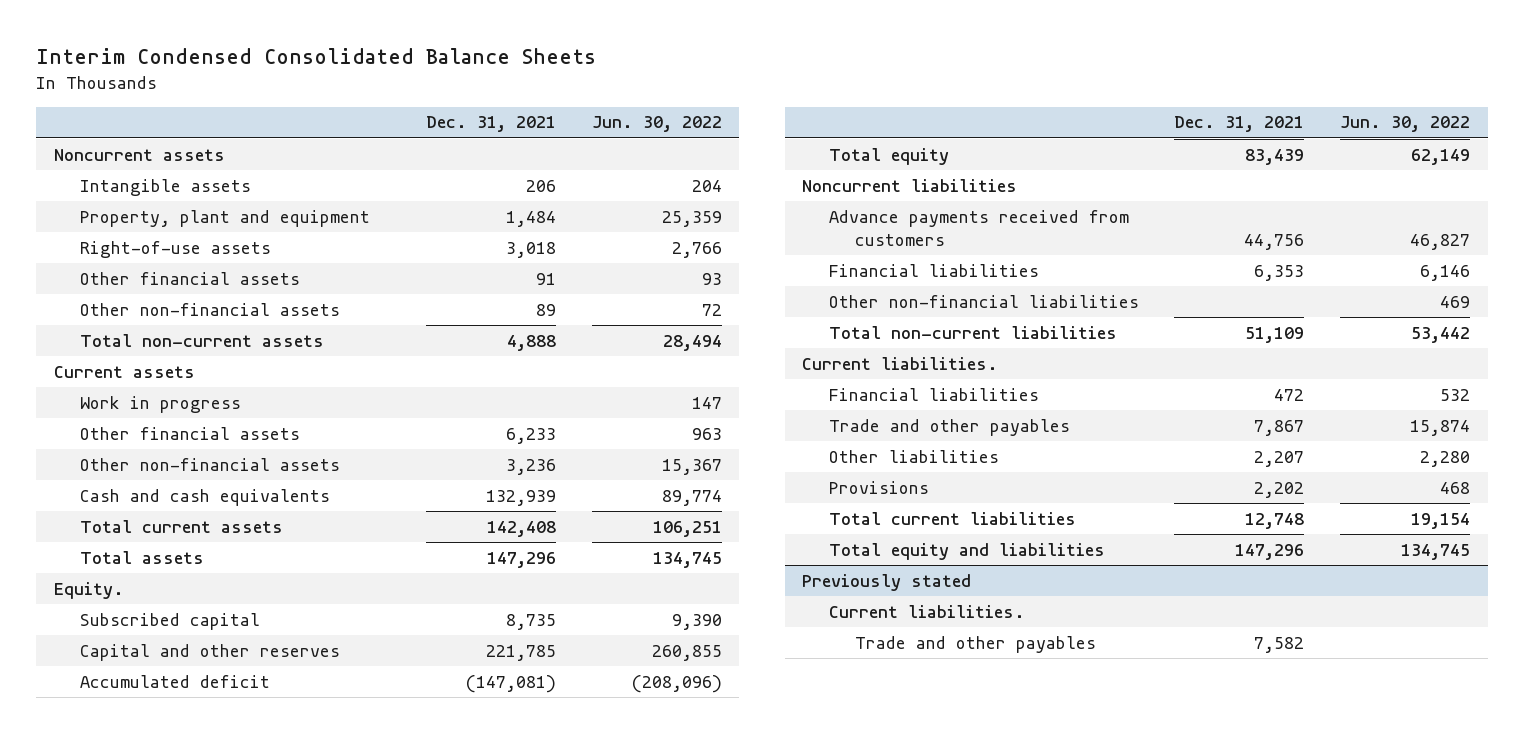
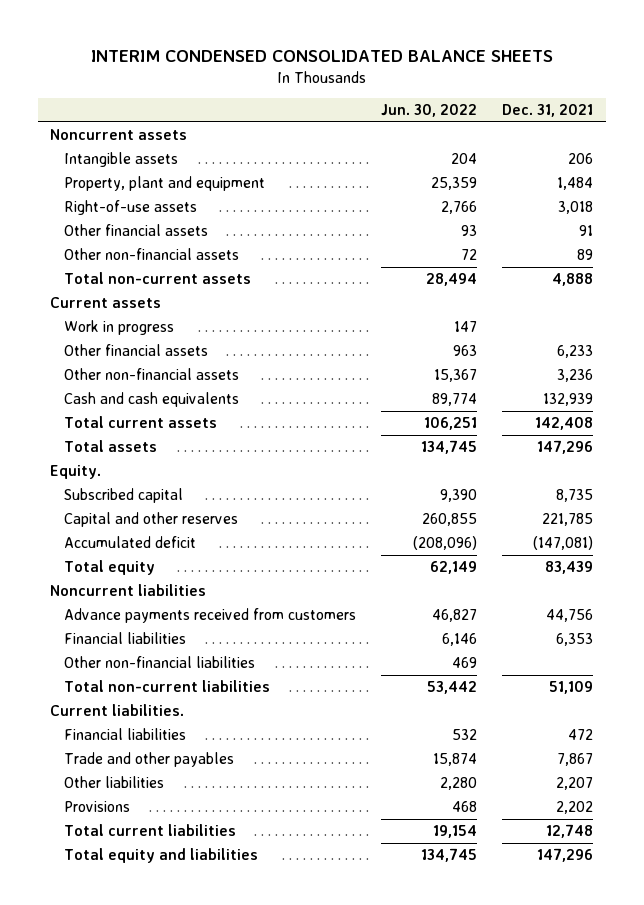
[36,48,597,65] Interim Condensed Consolidated Balance Sheets -> [90,49,553,62] INTERIM CONDENSED CONSOLIDATED BALANCE SHEETS
[802,573,972,591] Previously stated -> none
[828,604,1025,618] Current liabilities. -> none
[855,635,1097,653] Trade and other payables -> none

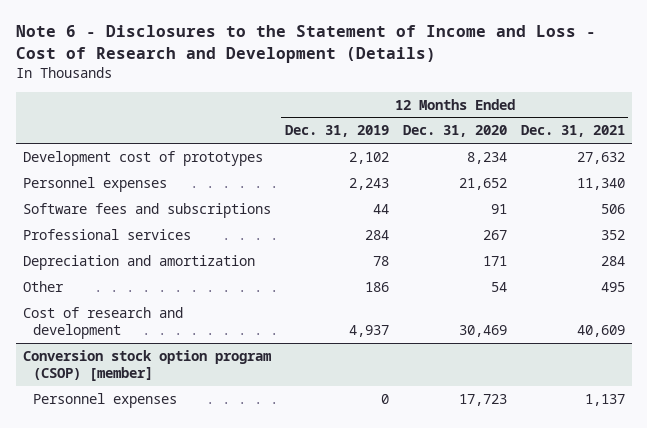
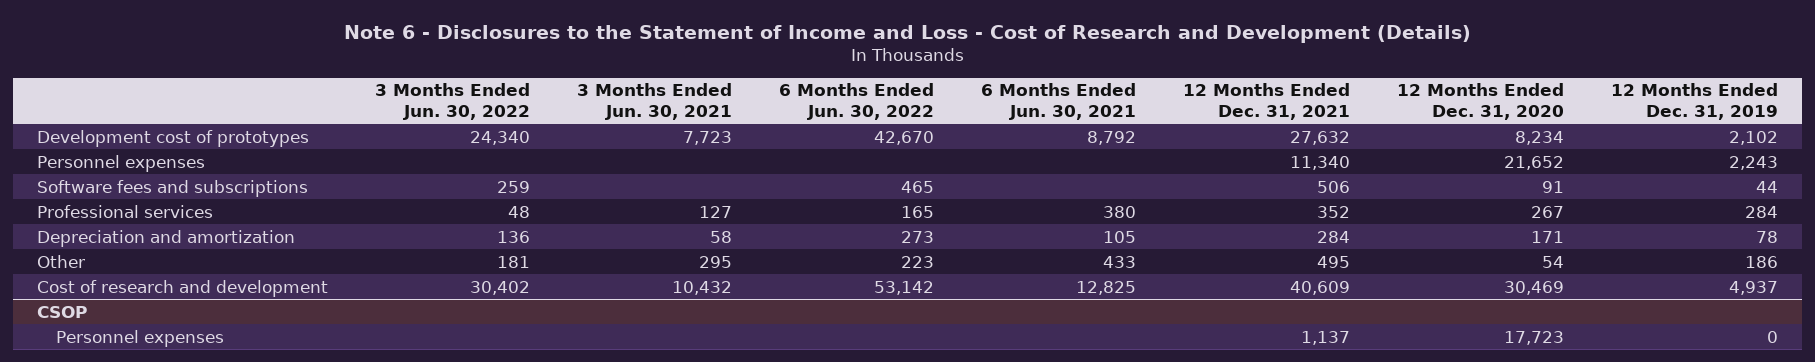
none -> [374,83,530,120] 3 Months Ended Jun. 30, 2022
none -> [576,83,732,120] 3 Months Ended Jun. 30, 2021
none -> [779,83,935,120] 6 Months Ended Jun. 30, 2022
none -> [981,83,1137,120] 6 Months Ended Jun. 30, 2021
[22,349,271,382] Conversion stock option program (CSOP) [member] -> [36,305,87,318] CSOP

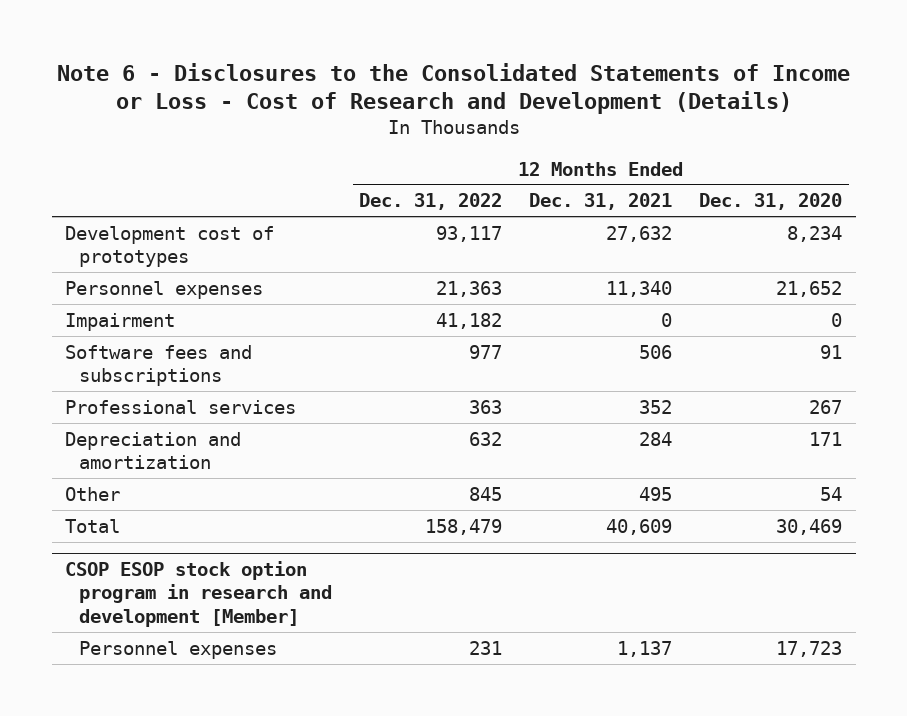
[343,24,1471,43] Note 6 - Disclosures to the Statement of Income and Loss - Cost of Research and Development (Details) -> [56,62,850,115] Note 6 - Disclosures to the Consolidated Statements of Income or Loss - Cost of Research and Development (Details)
[374,83,530,120] 3 Months Ended Jun. 30, 2022 -> none
[576,83,732,120] 3 Months Ended Jun. 30, 2021 -> none
[779,83,935,120] 6 Months Ended Jun. 30, 2022 -> none
[981,83,1137,120] 6 Months Ended Jun. 30, 2021 -> none
[1611,83,1779,120] 12 Months Ended Dec. 31, 2019 -> none
none -> [359,193,503,211] Dec. 31, 2022
none -> [65,312,176,331] Impairment
[36,305,87,318] CSOP -> none
[36,279,328,297] Cost of research and development -> [65,518,121,533] Total
none -> [65,561,333,627] CSOP ESOP stock option program in research and development [Member]

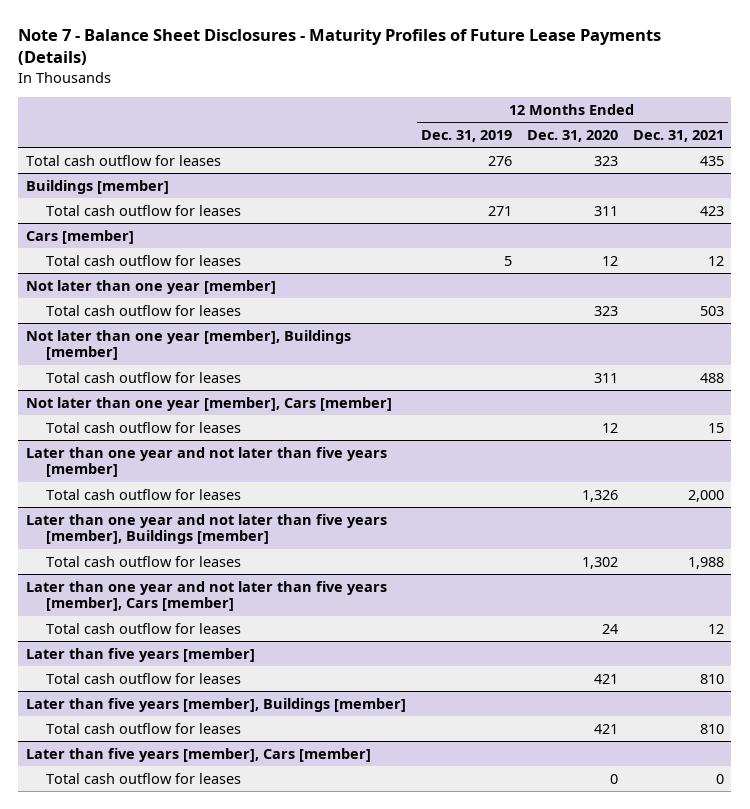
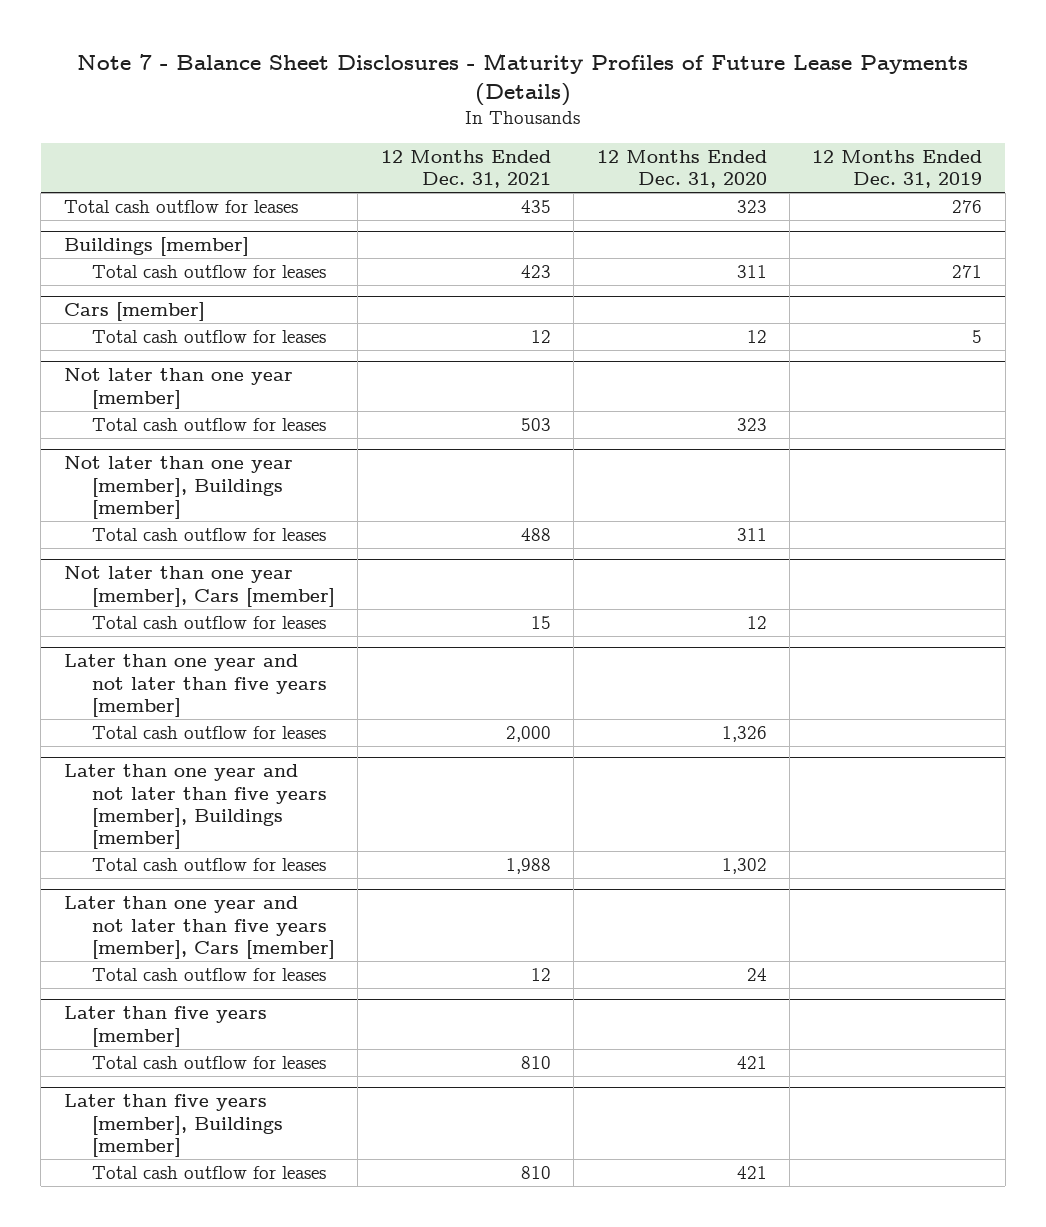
[25,747,371,762] Later than five years [member], Cars [member] -> none
[45,772,241,784] Total cash outflow for leases -> none

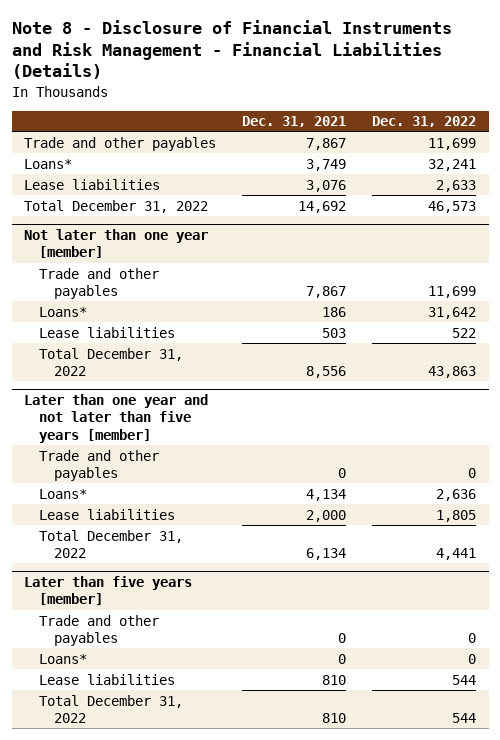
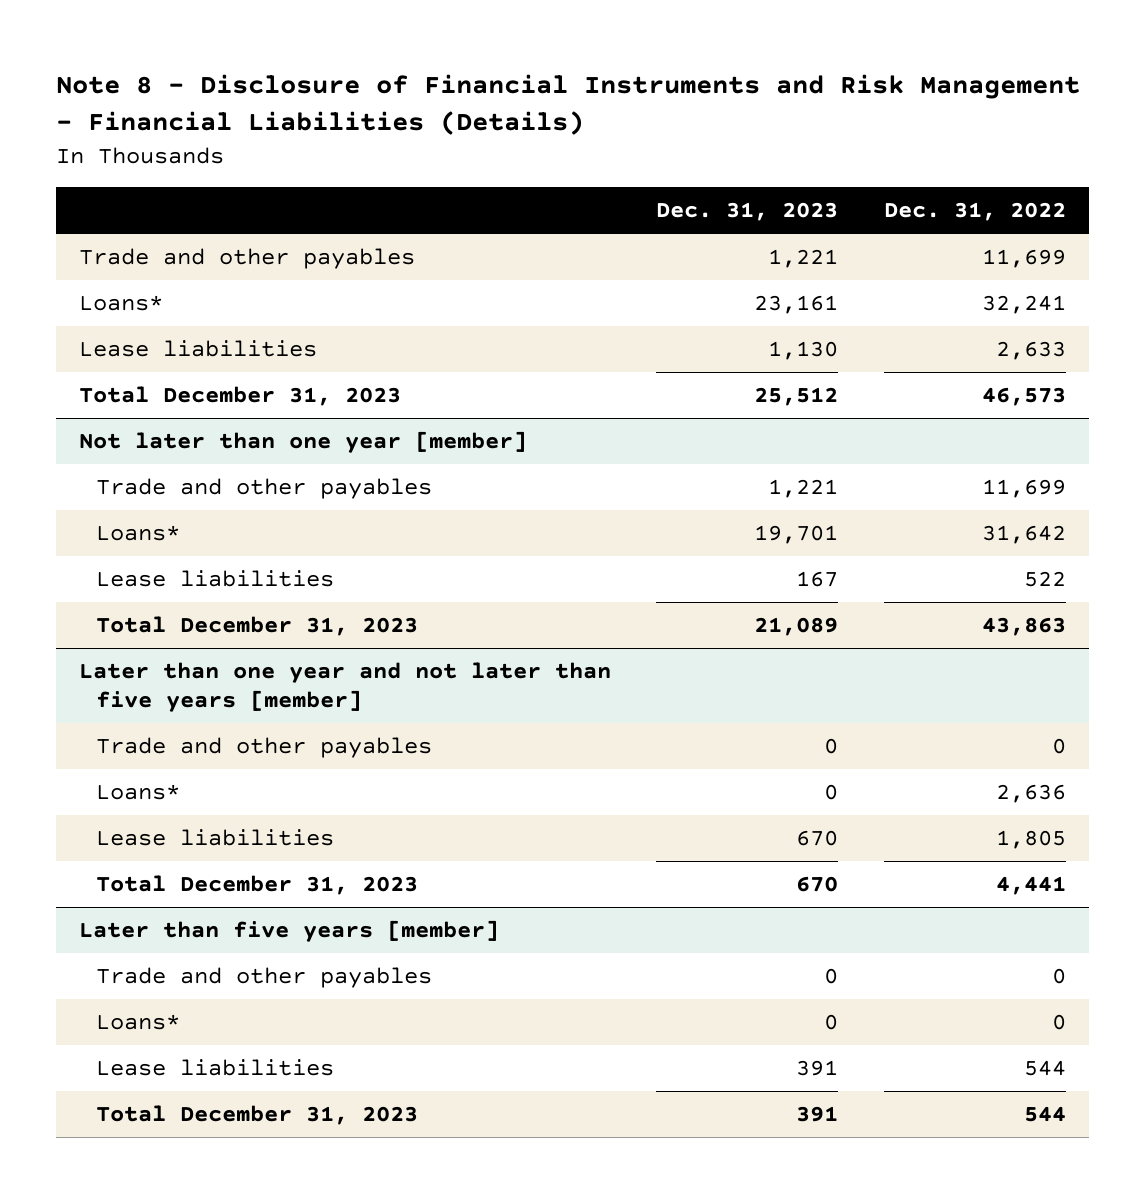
[242,116,347,128] Dec. 31, 2021 -> none
none -> [656,202,839,222] Dec. 31, 2023
[24,199,209,213] Total December 31, 2022 -> [78,386,401,407] Total December 31, 2023
[39,347,184,376] Total December 31, 2022 -> [96,616,419,637] Total December 31, 2023
[39,529,184,558] Total December 31, 2022 -> [96,875,419,896] Total December 31, 2023
[39,694,184,723] Total December 31, 2022 -> [96,1105,419,1126] Total December 31, 2023

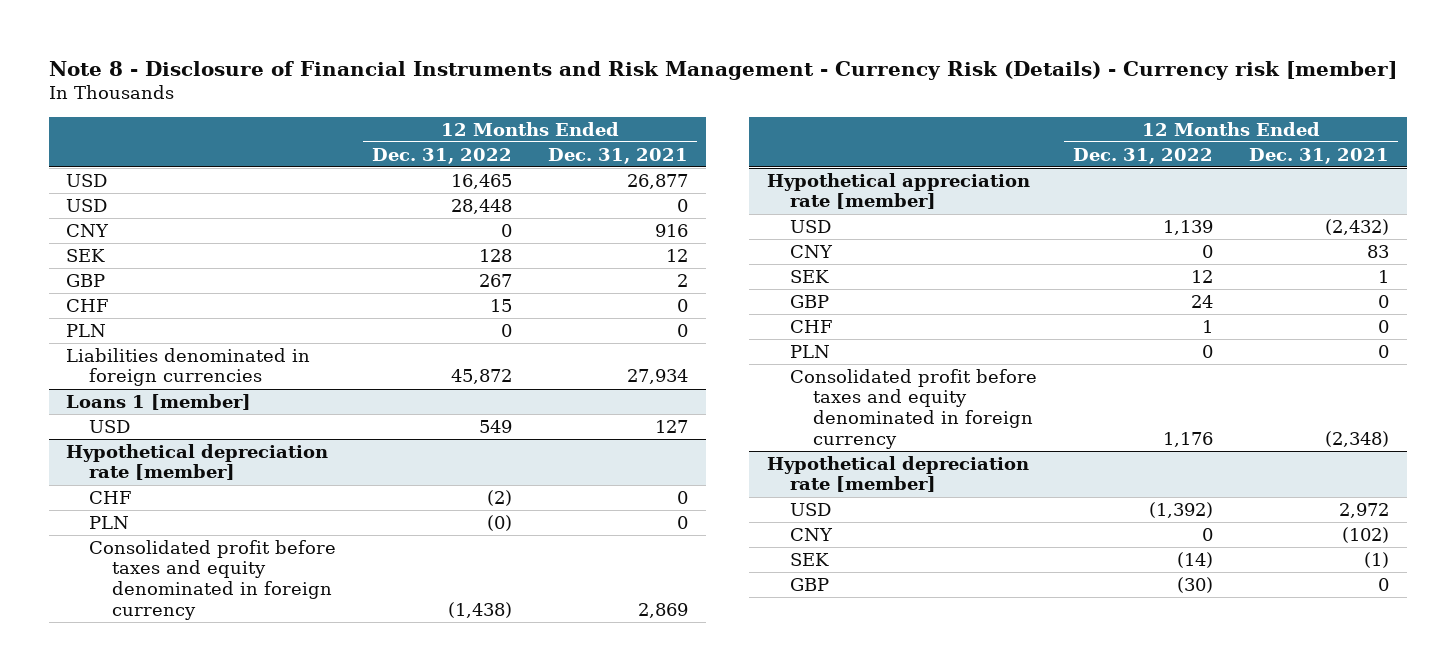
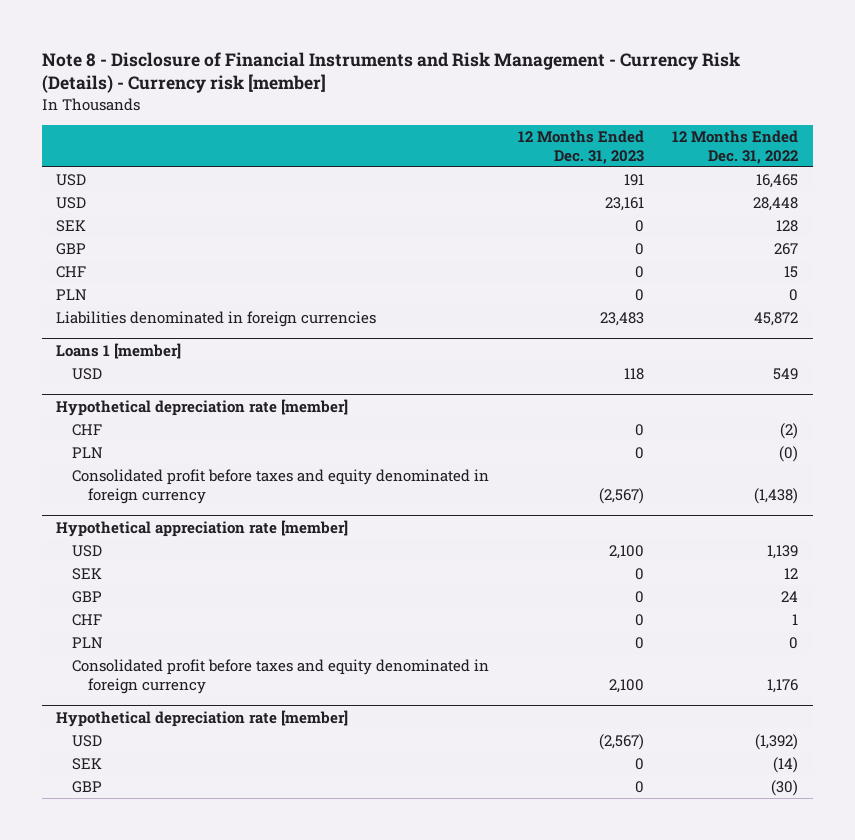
[547,147,688,164] Dec. 31, 2021 -> none
none -> [517,129,644,164] 12 Months Ended Dec. 31, 2023
[66,223,110,237] CNY -> none
[790,244,834,258] CNY -> none
[790,527,834,541] CNY -> none

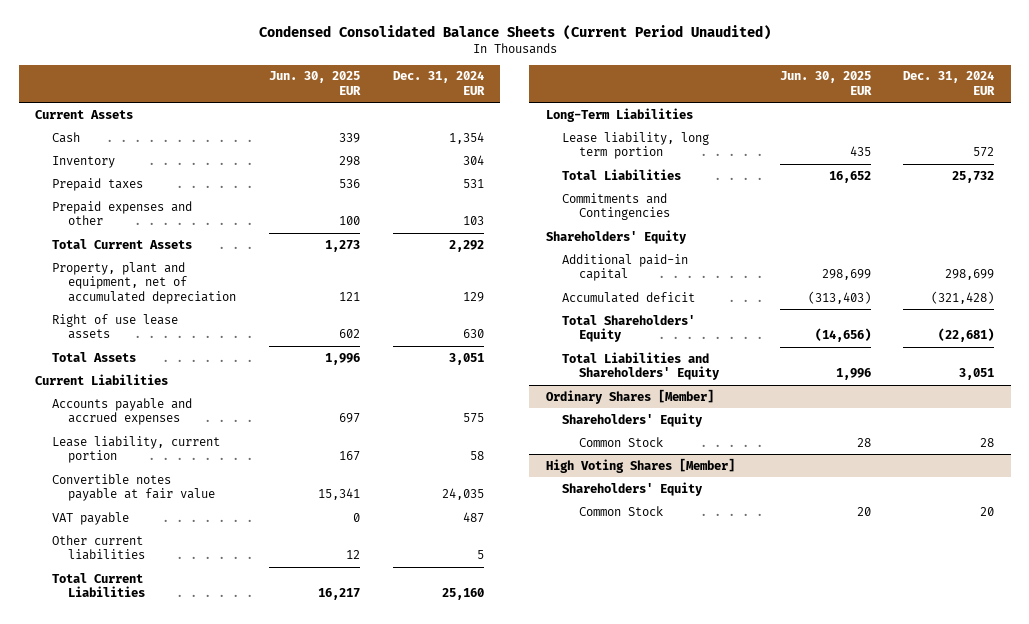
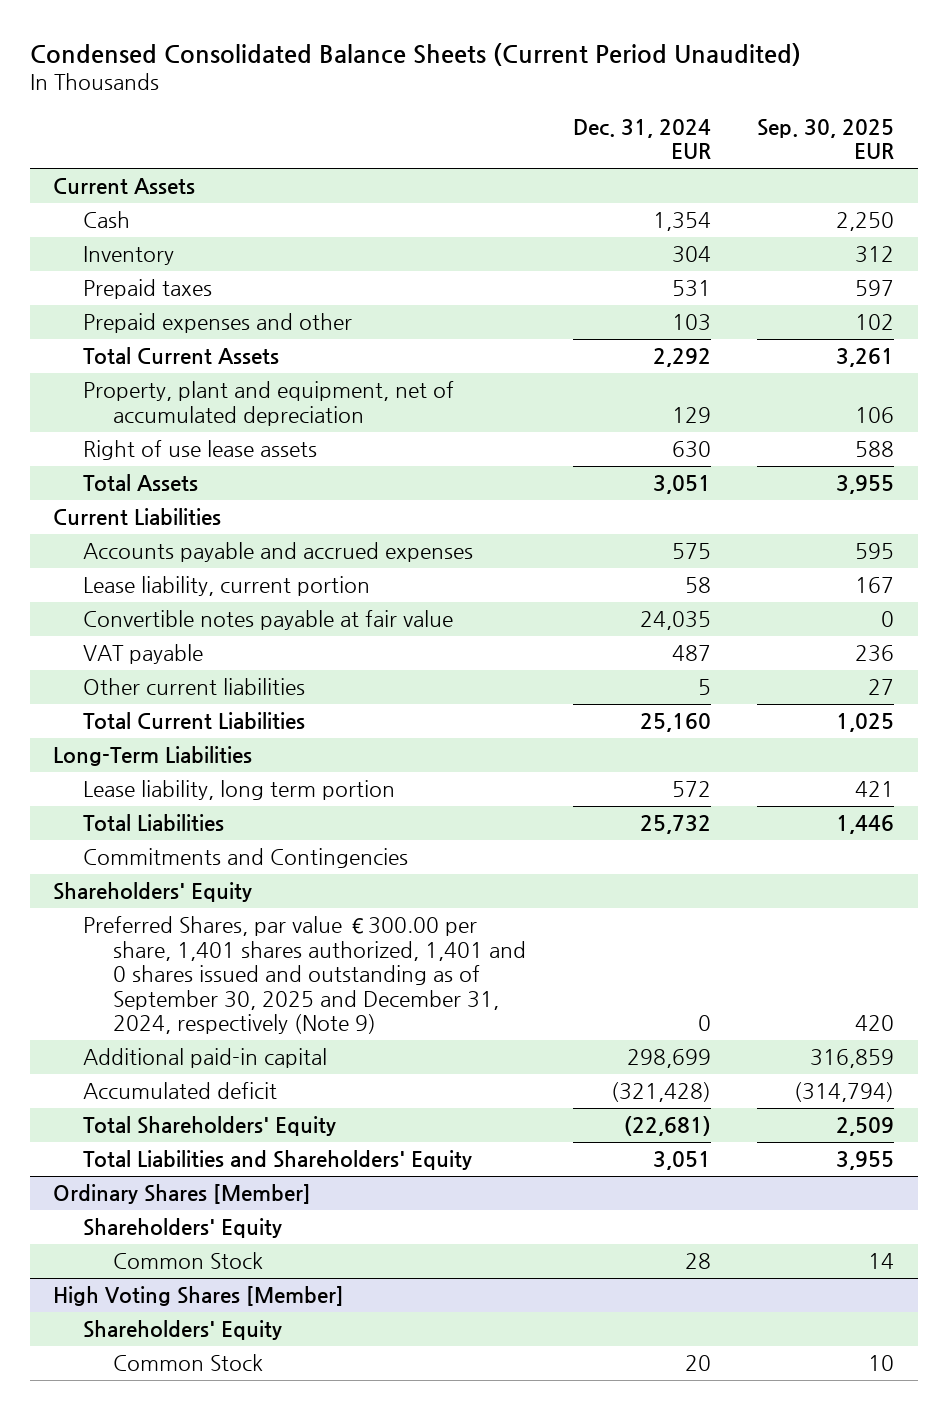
[268,71,361,95] Jun. 30, 2025 EUR -> none
none -> [757,118,895,160] Sep. 30, 2025 EUR
none -> [83,916,526,1034] Preferred Shares, par value €300.00 per share, 1,401 shares authorized, 1,401 and 0 shares issued and outstanding as of September 30, 2025 and December 31, 2024, respectively (Note 9)

